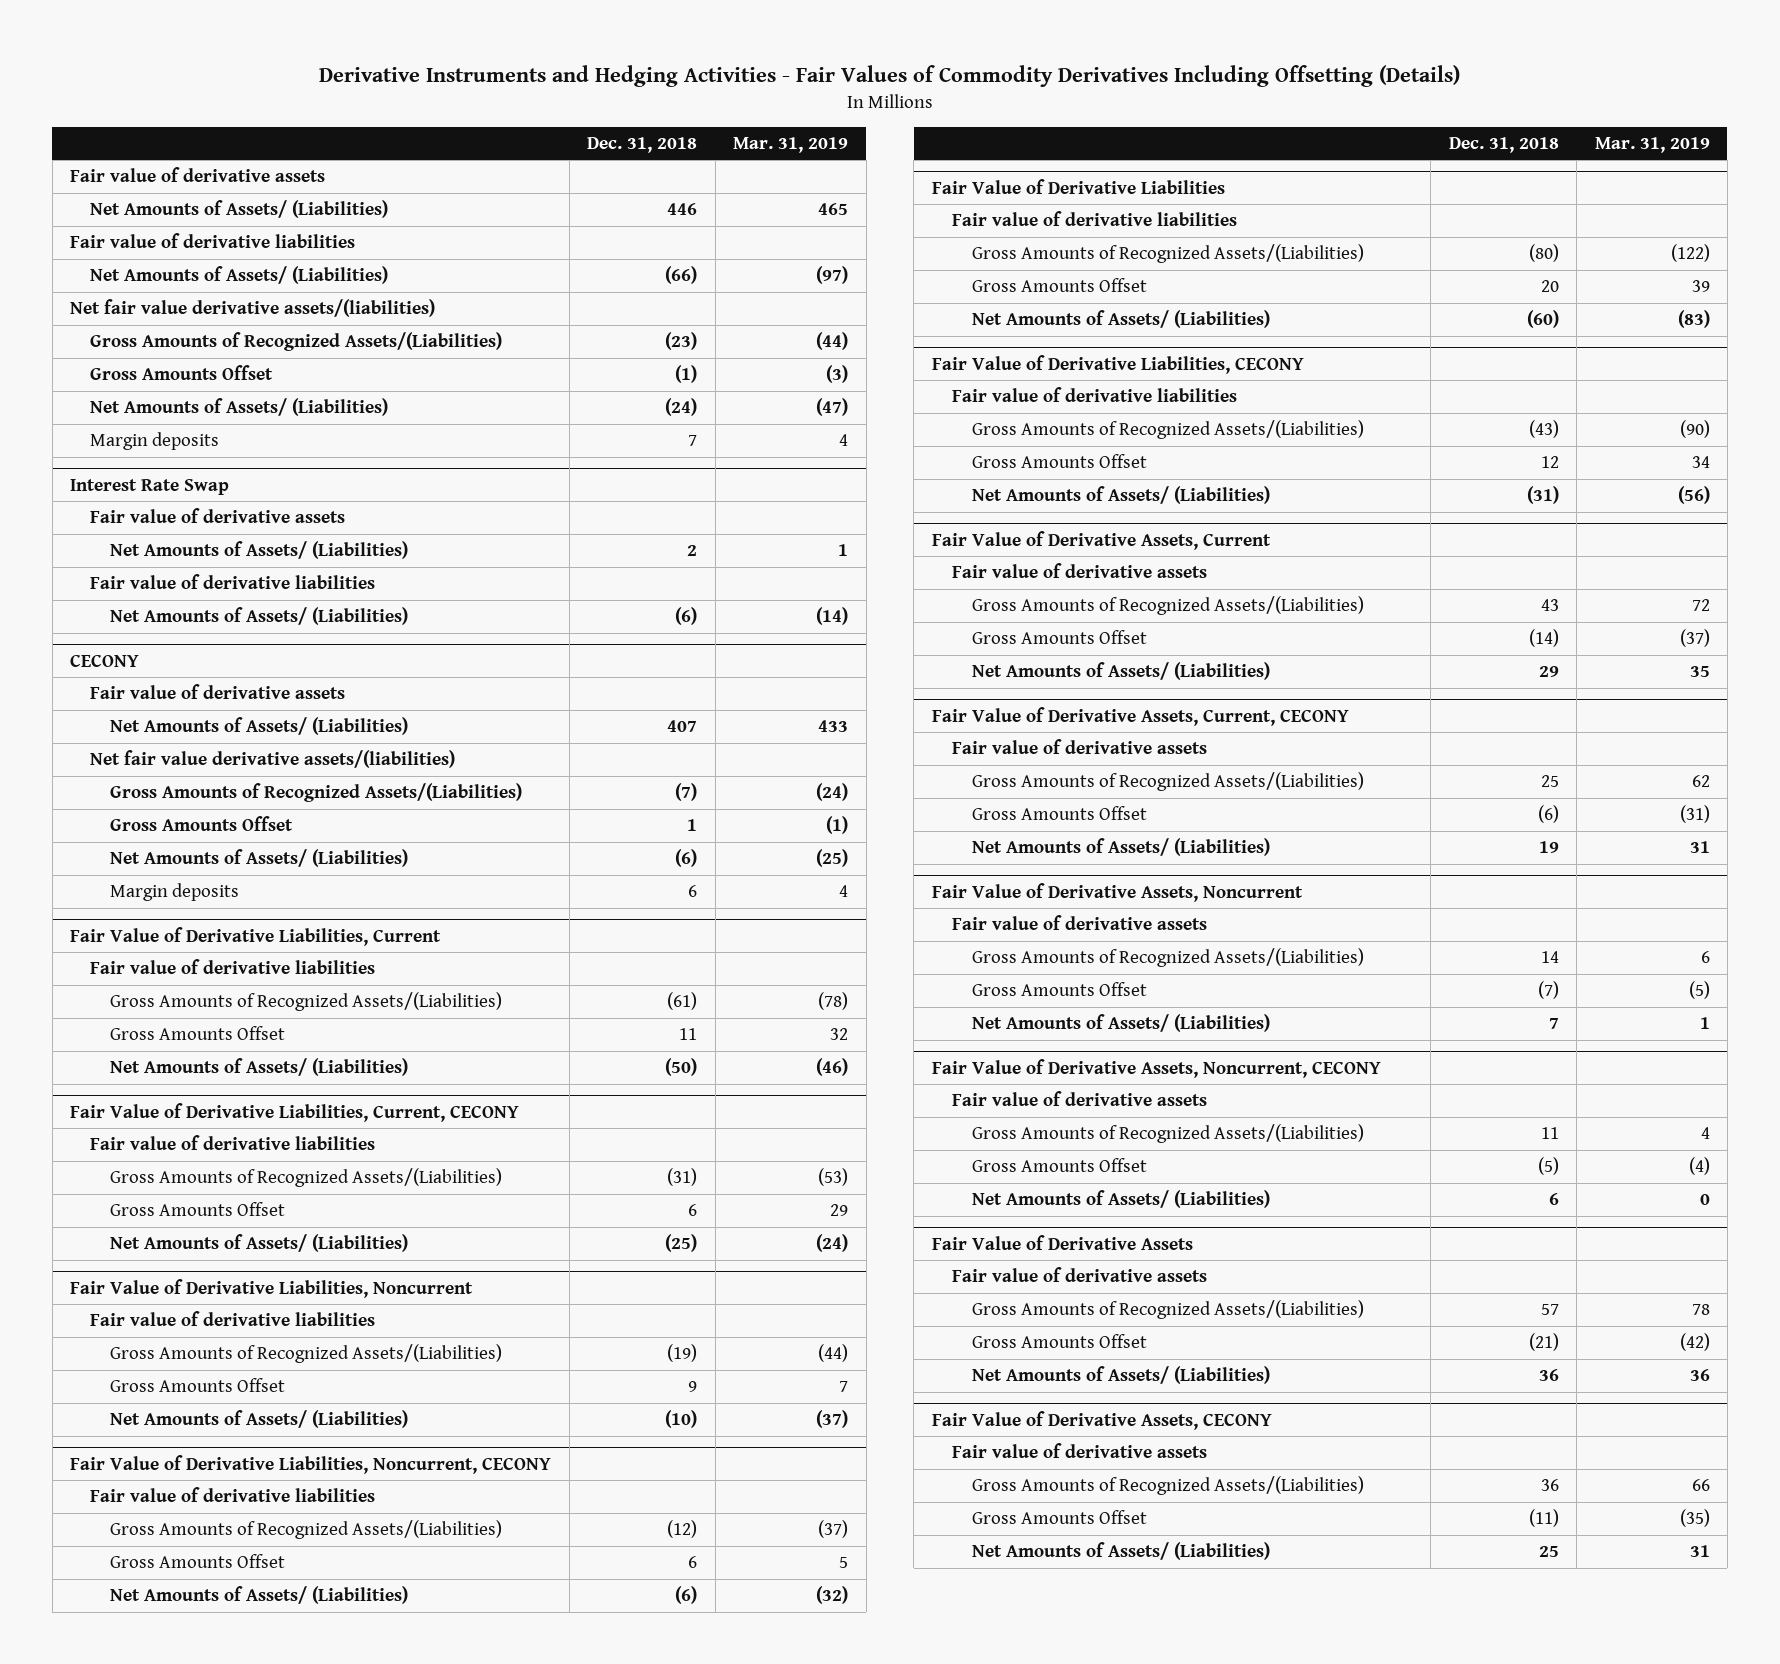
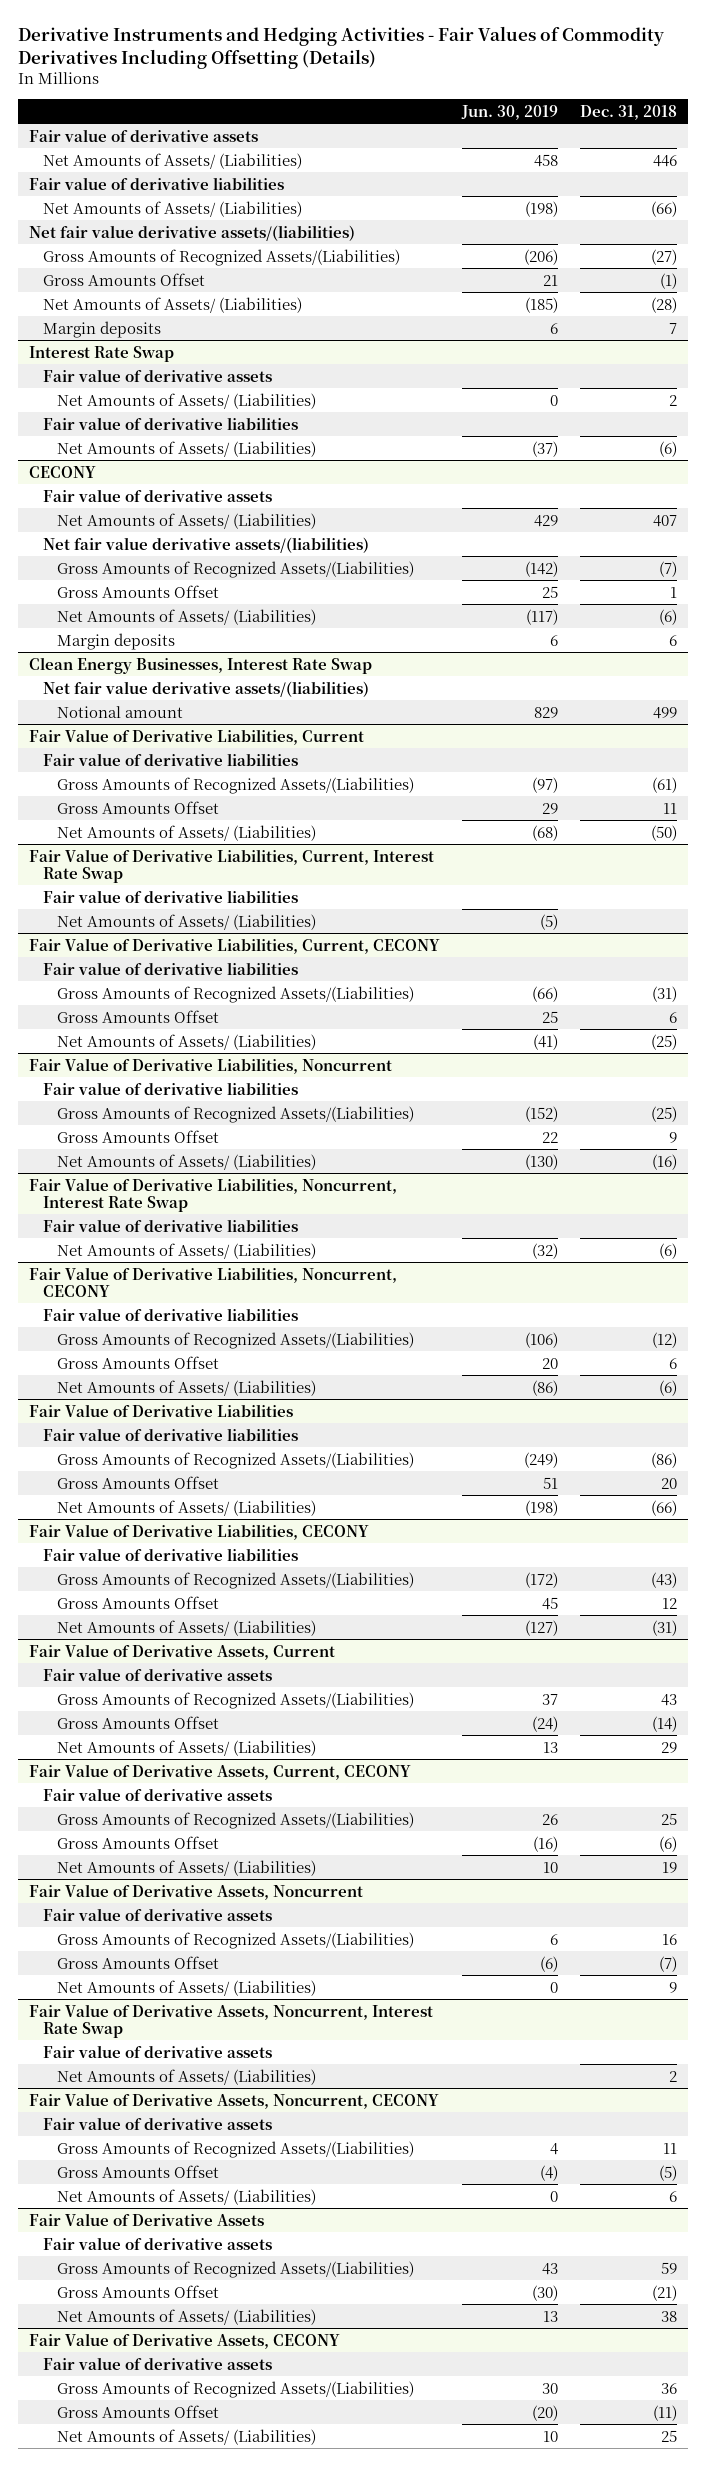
[733,136,849,153] Mar. 31, 2019 -> none
none -> [460,104,558,120] Jun. 30, 2019
[665,332,698,351] (23) -> [650,248,677,265] (27)
[665,398,698,417] (24) -> [650,296,677,313] (28)
none -> [29,656,373,674] Clean Energy Businesses, Interest Rate Swap
none -> [43,680,370,697] Net fair value derivative assets/(liabilities)
none -> [57,705,184,718] Notional amount
none -> [29,848,435,883] Fair Value of Derivative Liabilities, Current, Interest Rate Swap
none -> [43,889,299,903] Fair value of derivative liabilities
none -> [57,913,317,930] Net Amounts of Assets/ (Liabilities)
[667,1344,698,1363] (19) -> [650,1105,677,1122] (25)
[665,1410,698,1429] (10) -> [651,1153,677,1170] (16)
none -> [29,1177,398,1212] Fair Value of Derivative Liabilities, Noncurrent, Interest Rate Swap
none -> [43,1218,299,1232] Fair value of derivative liabilities
none -> [57,1242,317,1259] Net Amounts of Assets/ (Liabilities)
[1528,244,1559,263] (80) -> [650,1451,677,1468] (86)
[1526,310,1559,329] (60) -> [650,1499,677,1516] (66)
[1540,951,1559,964] 14 -> [661,1933,677,1945] 16
[1548,1018,1559,1030] 7 -> [668,1981,677,1993] 9
none -> [29,2003,434,2038] Fair Value of Derivative Assets, Noncurrent, Interest Rate Swap
none -> [43,2044,273,2058] Fair value of derivative assets
none -> [57,2068,317,2085] Net Amounts of Assets/ (Liabilities)
[1540,1304,1559,1316] 57 -> [660,2261,677,2274] 59
[1538,1369,1559,1382] 36 -> [660,2310,677,2322] 38

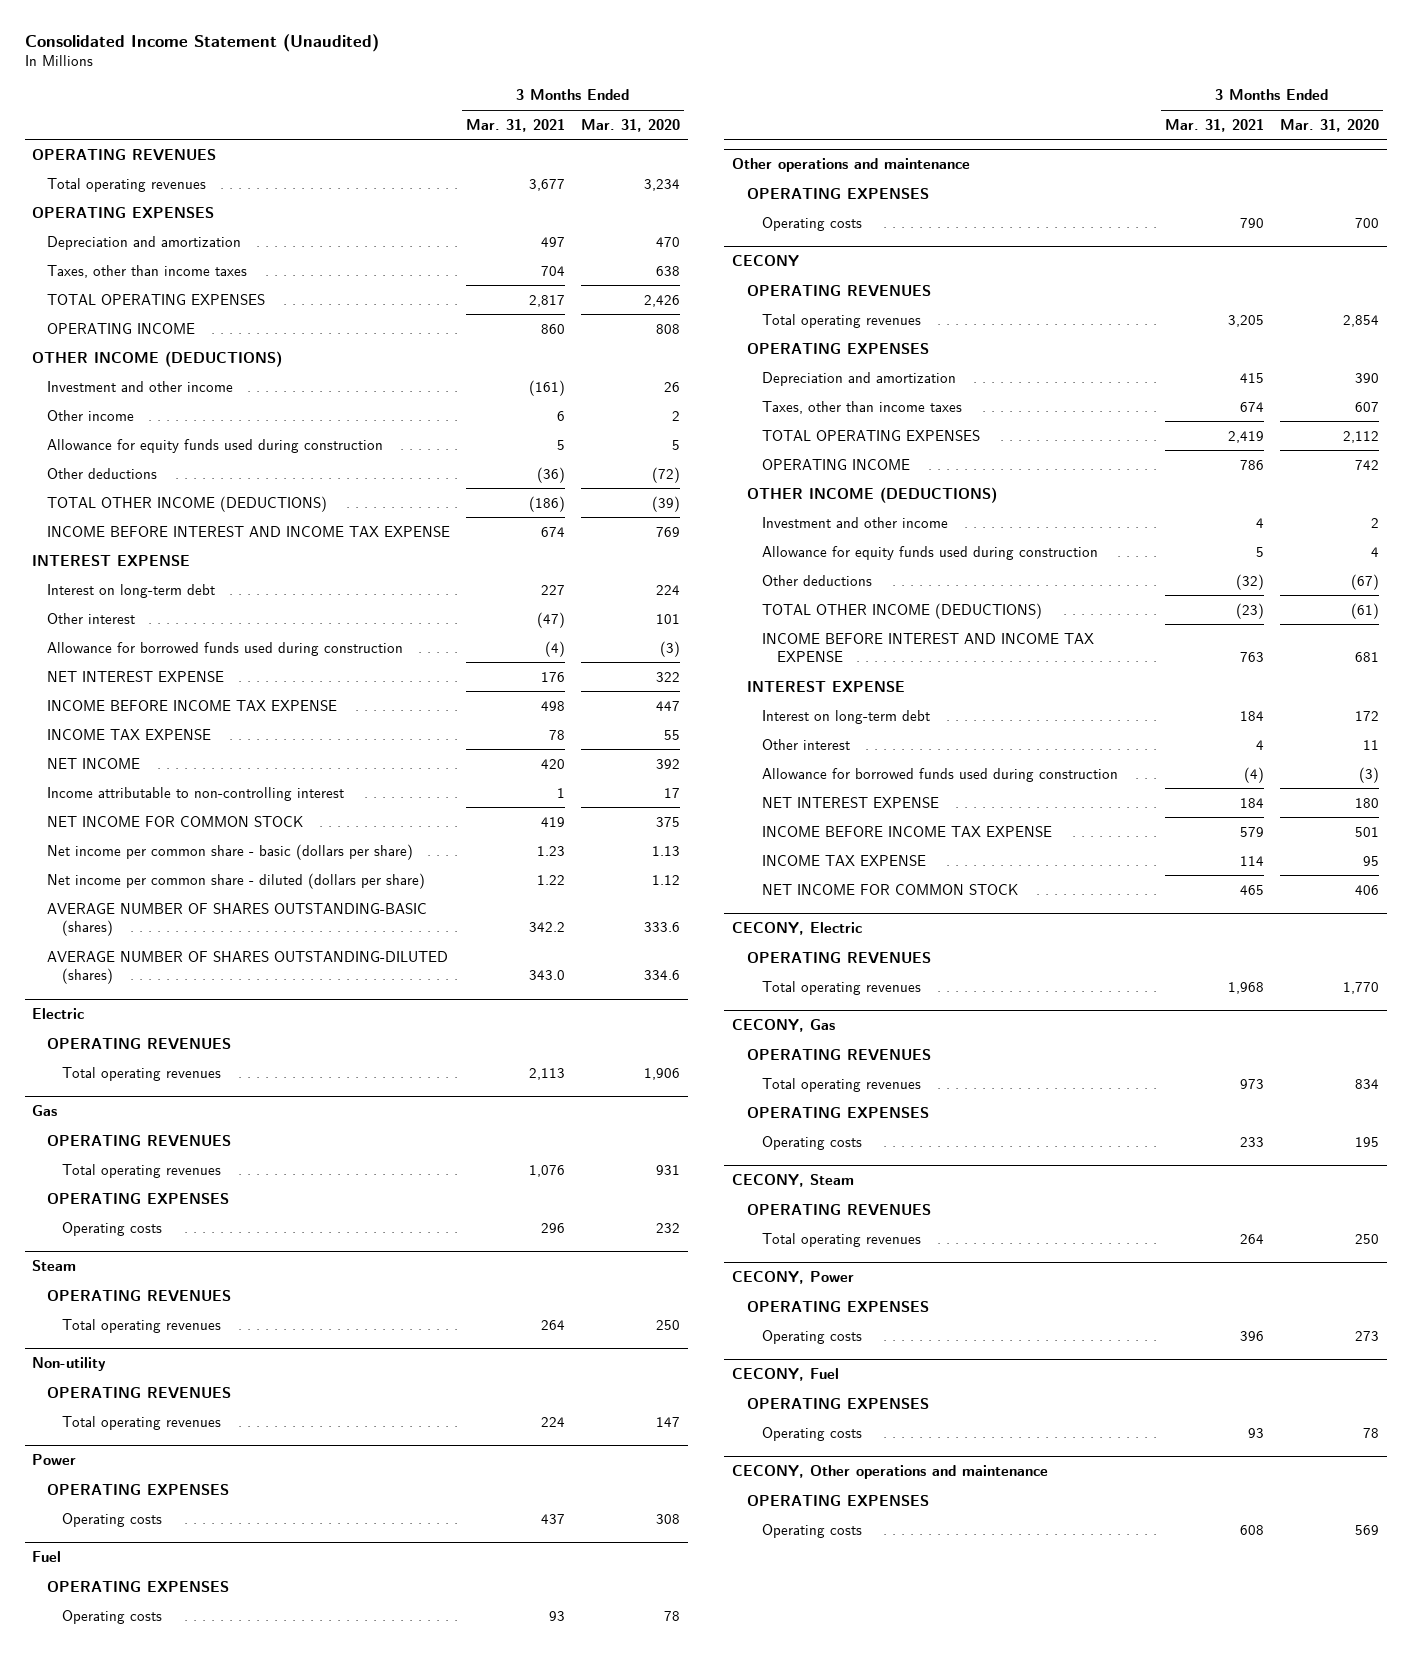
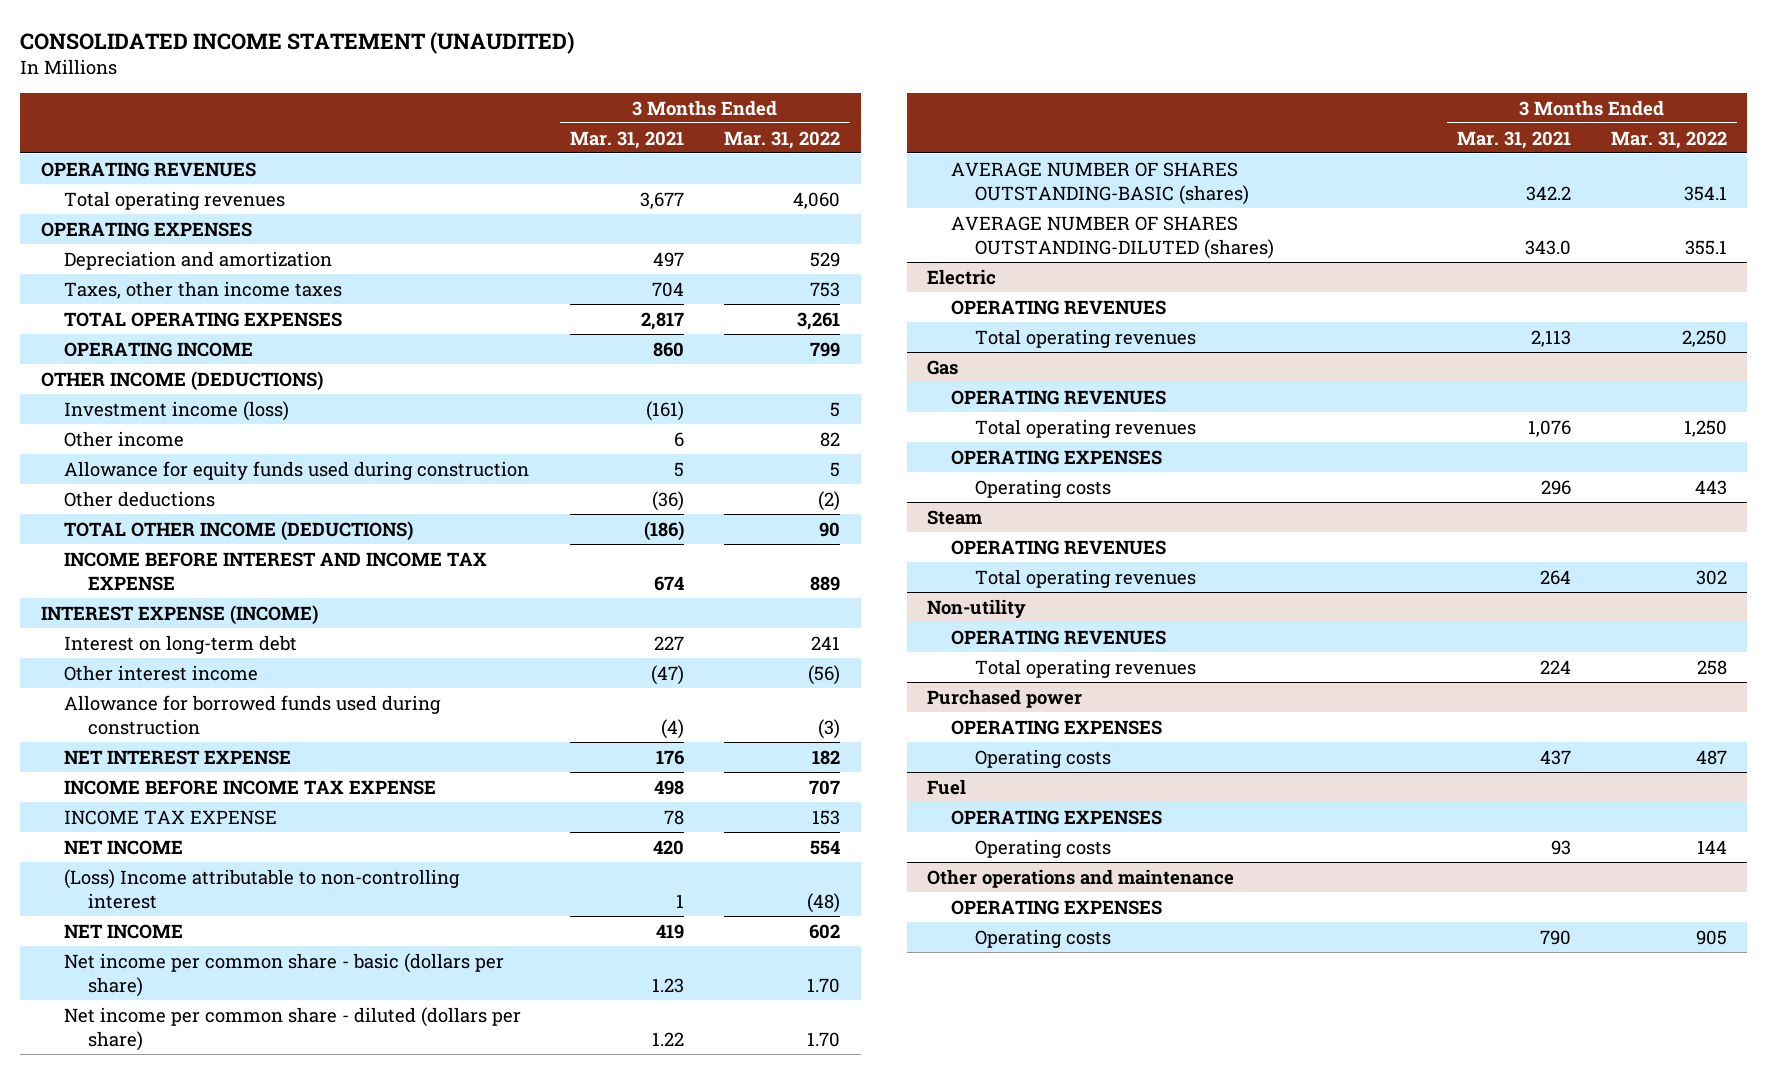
[24,33,379,52] Consolidated Income Statement (Unaudited) -> [20,32,575,55] CONSOLIDATED INCOME STATEMENT (UNAUDITED)
[580,118,680,132] Mar. 31, 2020 -> none
none -> [724,130,841,149] Mar. 31, 2022
[47,380,234,392] Investment and other income -> [64,400,290,421] Investment income (loss)
[32,553,191,566] INTEREST EXPENSE -> [40,604,318,625] INTEREST EXPENSE (INCOME)
[47,612,136,624] Other interest -> [64,664,259,681] Other interest income
[47,786,345,801] Income attributable to non-controlling interest -> [64,868,461,909] (Loss) Income attributable to non-controlling interest
[47,815,304,828] NET INCOME FOR COMMON STOCK -> [64,923,184,939] NET INCOME
[32,1453,77,1465] Power -> [927,688,1083,708] Purchased power
[731,254,799,266] CECONY -> none
[746,284,931,297] OPERATING REVENUES -> none
[761,313,921,328] Total operating revenues -> none
[746,341,929,354] OPERATING EXPENSES -> none
[761,371,956,386] Depreciation and amortization -> none
[761,400,962,414] Taxes, other than income taxes -> none
[761,429,980,441] TOTAL OPERATING EXPENSES -> none
[761,458,910,471] OPERATING INCOME -> none
[746,486,997,503] OTHER INCOME (DEDUCTIONS) -> none
[761,516,948,528] Investment and other income -> none
[761,545,1098,560] Allowance for equity funds used during construction -> none
[761,574,872,586] Other deductions -> none
[761,602,1042,619] TOTAL OTHER INCOME (DEDUCTIONS) -> none
[761,632,1094,663] INCOME BEFORE INTEREST AND INCOME TAX EXPENSE -> none
[746,679,905,692] INTEREST EXPENSE -> none
[761,709,930,724] Interest on long-term debt -> none
[761,738,850,750] Other interest -> none
[761,767,1118,782] Allowance for borrowed funds used during construction -> none
[761,796,939,808] NET INTEREST EXPENSE -> none
[761,825,1052,838] INCOME BEFORE INCOME TAX EXPENSE -> none
[761,854,926,867] INCOME TAX EXPENSE -> none
[761,883,1018,896] NET INCOME FOR COMMON STOCK -> none
[731,921,862,935] CECONY, Electric -> none
[746,951,931,964] OPERATING REVENUES -> none
[761,980,921,995] Total operating revenues -> none
[731,1018,835,1032] CECONY, Gas -> none
[746,1048,931,1061] OPERATING REVENUES -> none
[761,1077,921,1092] Total operating revenues -> none
[746,1105,929,1118] OPERATING EXPENSES -> none
[761,1135,862,1150] Operating costs -> none
[731,1173,854,1187] CECONY, Steam -> none
[746,1203,931,1216] OPERATING REVENUES -> none
[761,1232,921,1247] Total operating revenues -> none
[731,1270,854,1284] CECONY, Power -> none
[746,1299,929,1312] OPERATING EXPENSES -> none
[761,1329,862,1344] Operating costs -> none
[731,1367,839,1381] CECONY, Fuel -> none
[746,1396,929,1409] OPERATING EXPENSES -> none
[761,1426,862,1441] Operating costs -> none
[731,1464,1048,1479] CECONY, Other operations and maintenance -> none
[746,1493,929,1506] OPERATING EXPENSES -> none
[761,1523,862,1538] Operating costs -> none

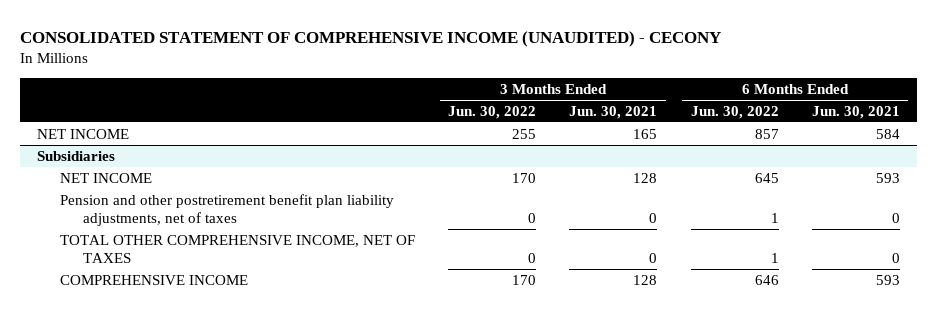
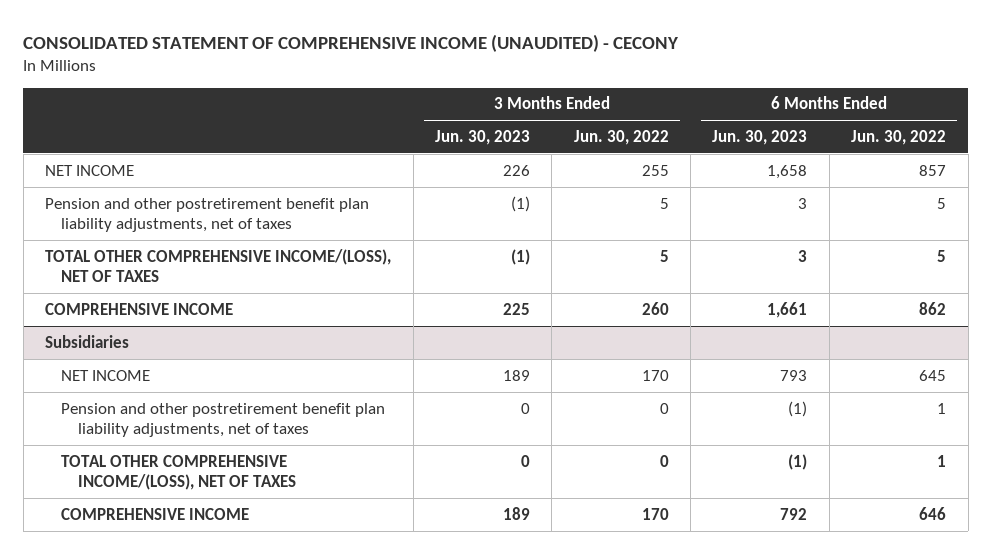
[569,105,658,119] Jun. 30, 2021 -> none
[811,105,900,119] Jun. 30, 2021 -> none
none -> [434,129,530,145] Jun. 30, 2023
none -> [712,129,808,145] Jun. 30, 2023
none -> [45,197,370,233] Pension and other postretirement benefit plan liability adjustments, net of taxes
none -> [45,248,392,283] TOTAL OTHER COMPREHENSIVE INCOME/(LOSS), NET OF TAXES
none -> [45,302,234,315] COMPREHENSIVE INCOME
[59,234,415,263] TOTAL OTHER COMPREHENSIVE INCOME, NET OF TAXES -> [61,454,296,491] TOTAL OTHER COMPREHENSIVE INCOME/(LOSS), NET OF TAXES

